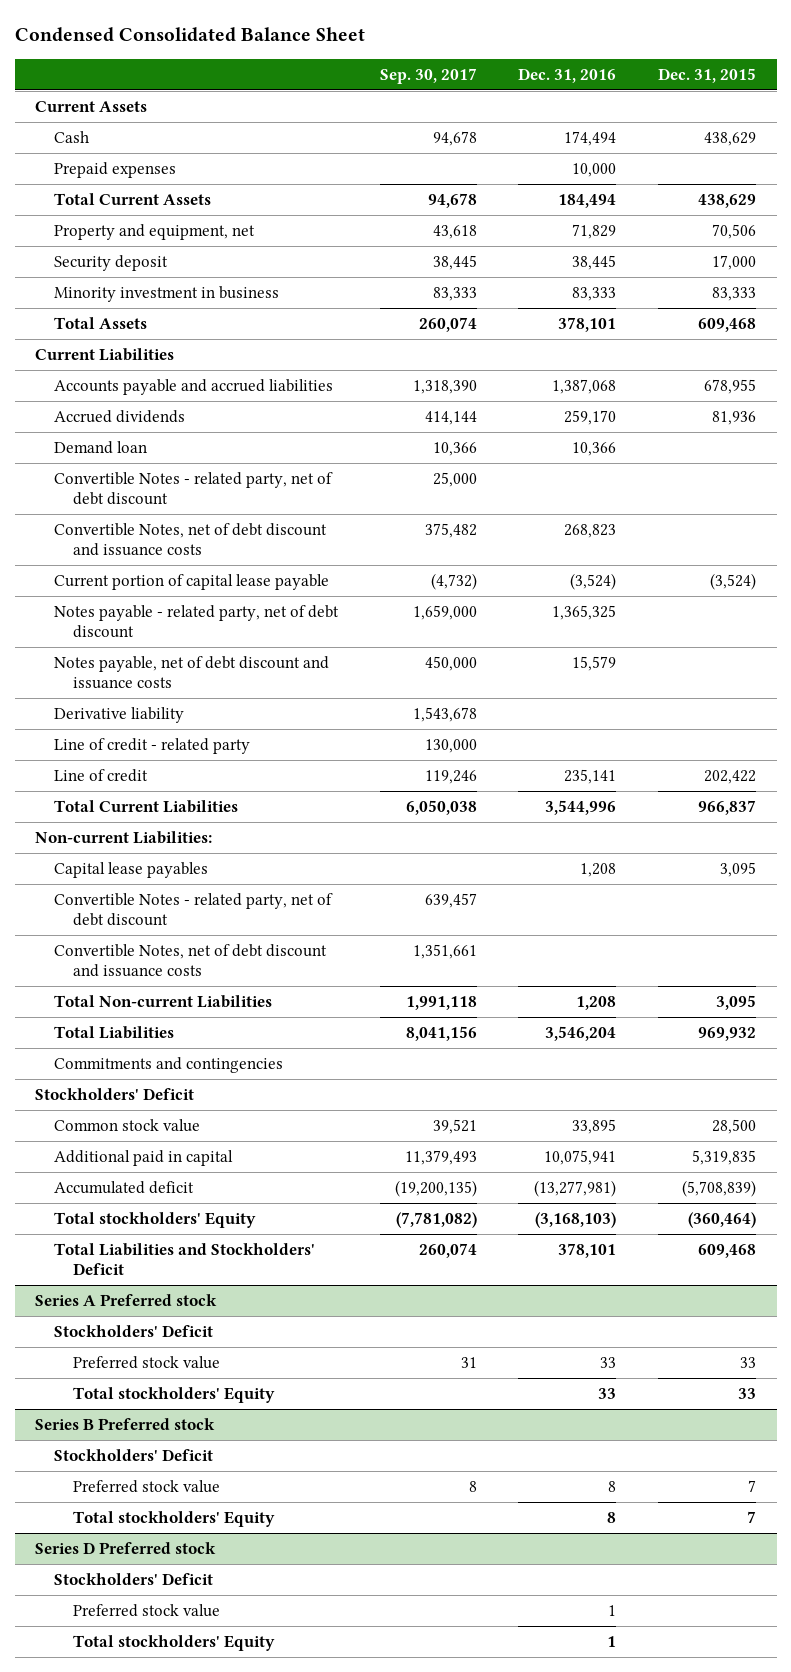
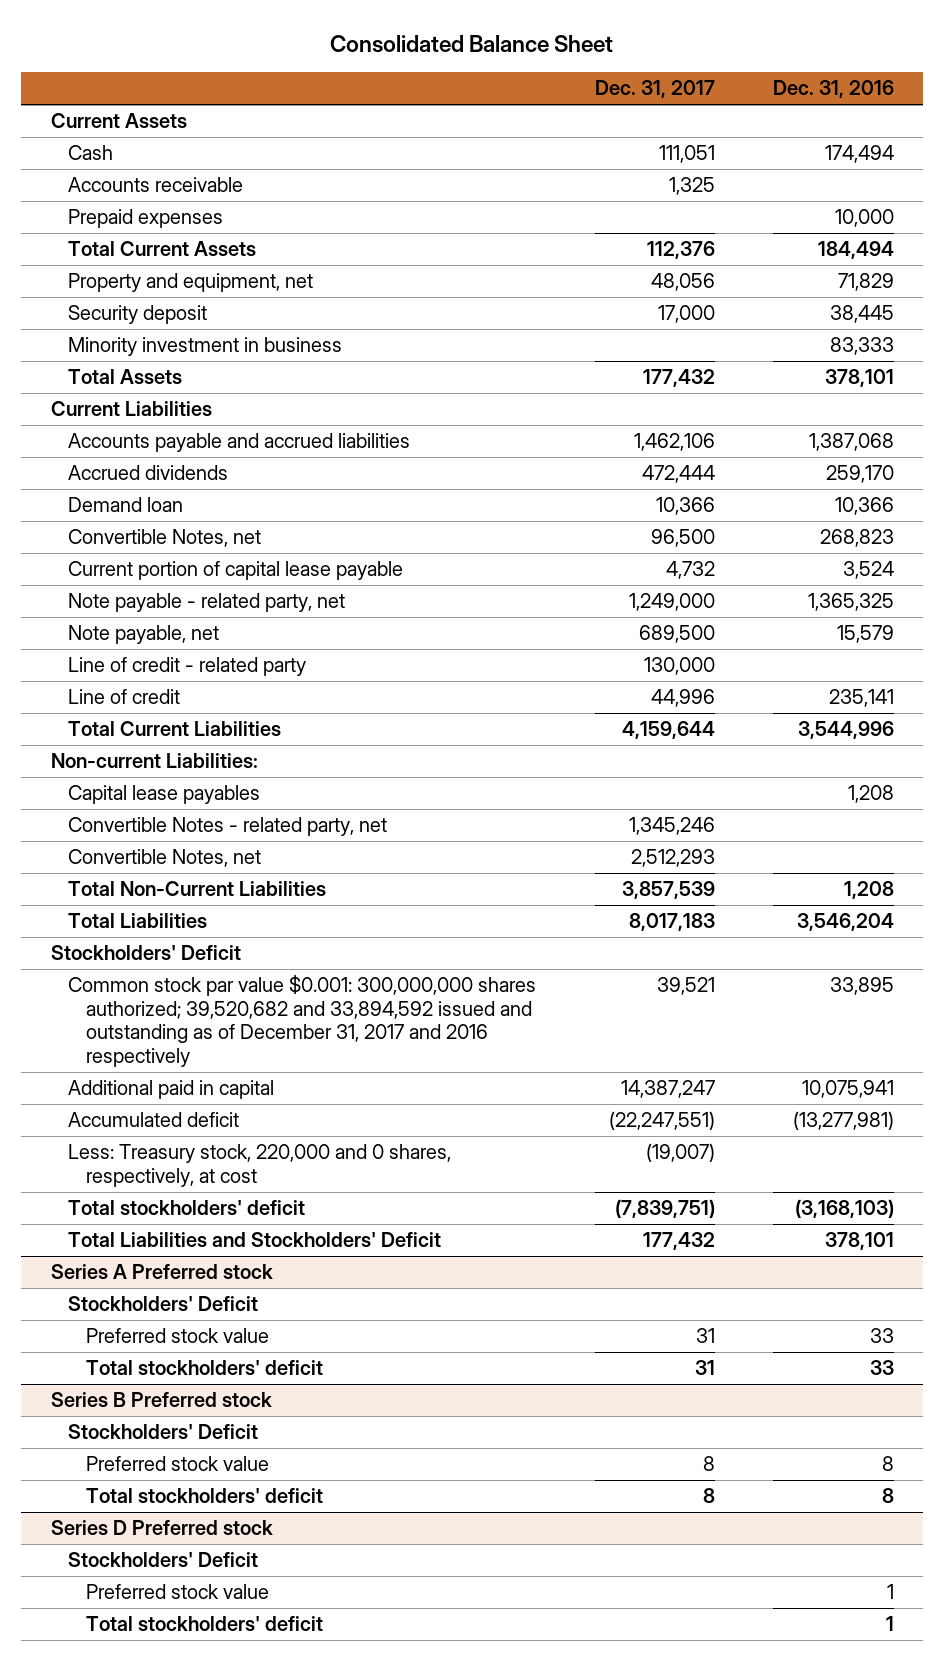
[14,27,365,43] Condensed Consolidated Balance Sheet -> [330,35,614,54] Consolidated Balance Sheet
[379,67,477,84] Sep. 30, 2017 -> none
[657,67,756,83] Dec. 31, 2015 -> none
none -> [594,80,715,99] Dec. 31, 2017
none -> [68,177,244,193] Accounts receivable
[54,472,334,506] Convertible Notes - related party, net of debt discount -> none
[54,707,185,724] Derivative liability -> none
[54,523,328,557] Convertible Notes, net of debt discount and issuance costs -> [68,529,262,548] Convertible Notes, net
[570,573,617,591] (3,524) -> [843,561,895,580] 3,524
[54,605,340,639] Notes payable - related party, net of debt discount -> [68,593,346,613] Note payable - related party, net
[54,656,330,690] Notes payable, net of debt discount and issuance costs -> [68,625,220,645] Note payable, net
[54,893,334,927] Convertible Notes - related party, net of debt discount -> [68,817,388,837] Convertible Notes - related party, net
[54,944,328,978] Convertible Notes, net of debt discount and issuance costs -> [68,849,262,868] Convertible Notes, net
[54,995,273,1009] Total Non-current Liabilities -> [68,881,327,897] Total Non-Current Liabilities
[54,1057,284,1074] Commitments and contingencies -> none
[54,1119,201,1133] Common stock value -> [68,975,537,1067] Common stock par value $0.001: 300,000,000 shares authorized; 39,520,682 and 33,894,592 issued and outstanding as of December 31, 2017 and 2016 respectively
none -> [68,1144,452,1187] Less: Treasury stock, 220,000 and 0 shares, respectively, at cost
[54,1212,257,1229] Total stockholders' Equity -> [68,1200,306,1216] Total stockholders' deficit
[73,1387,276,1404] Total stockholders' Equity -> [85,1360,323,1376] Total stockholders' deficit
[73,1511,276,1528] Total stockholders' Equity -> [85,1488,323,1504] Total stockholders' deficit
[73,1635,276,1652] Total stockholders' Equity -> [85,1616,323,1632] Total stockholders' deficit

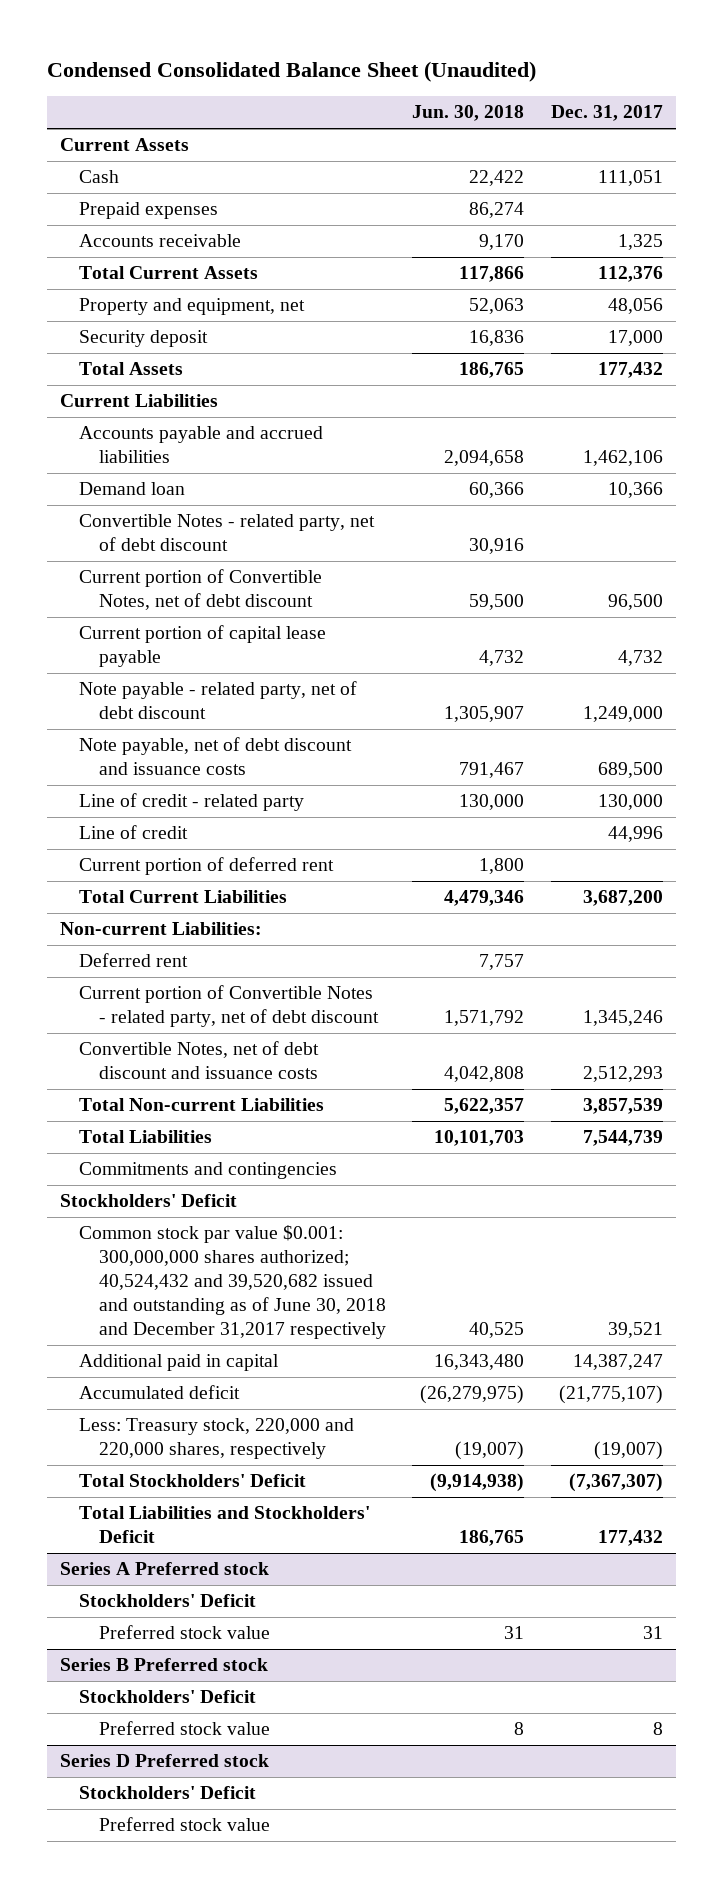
[330,35,614,54] Consolidated Balance Sheet -> [46,60,536,82] Condensed Consolidated Balance Sheet (Unaudited)
[773,80,895,99] Dec. 31, 2016 -> none
none -> [412,105,525,122] Jun. 30, 2018
[68,177,244,193] Accounts receivable -> [79,234,242,248] Accounts receivable
[68,337,343,357] Minority investment in business -> none
[68,465,229,481] Accrued dividends -> none
none -> [79,514,376,552] Convertible Notes - related party, net of debt discount
[68,529,262,548] Convertible Notes, net -> [79,569,323,611] Current portion of Convertible Notes, net of debt discount
[68,593,346,613] Note payable - related party, net -> [79,681,358,720] Note payable - related party, net of debt discount
[68,625,220,645] Note payable, net -> [79,737,353,776] Note payable, net of debt discount and issuance costs
none -> [79,857,335,876] Current portion of deferred rent
[621,721,715,740] 4,159,644 -> [583,890,664,907] 3,687,200
[68,785,261,805] Capital lease payables -> none
none -> [79,953,189,968] Deferred rent
[68,817,388,837] Convertible Notes - related party, net -> [79,985,379,1028] Current portion of Convertible Notes - related party, net of debt discount
[68,849,262,868] Convertible Notes, net -> [79,1041,320,1080] Convertible Notes, net of debt discount and issuance costs
[68,881,327,897] Total Non-Current Liabilities -> [79,1098,325,1112] Total Non-current Liabilities
[628,913,715,932] 8,017,183 -> [583,1130,664,1147] 7,544,739
none -> [79,1162,338,1180] Commitments and contingencies
[68,975,537,1067] Common stock par value $0.001: 300,000,000 shares authorized; 39,520,682 and 33,894,592 issued and outstanding as of December 31, 2017 and 2016 respectively -> [79,1225,386,1340] Common stock par value $0.001: 300,000,000 shares authorized; 40,524,432 and 39,520,682 issued and outstanding as of June 30, 2018 and December 31,2017 respectively
[608,1111,715,1131] (22,247,551) -> [559,1385,664,1405] (21,775,107)
[68,1144,452,1187] Less: Treasury stock, 220,000 and 0 shares, respectively, at cost -> [79,1418,355,1460] Less: Treasury stock, 220,000 and 220,000 shares, respectively
[68,1200,306,1216] Total stockholders' deficit -> [79,1474,307,1488] Total Stockholders' Deficit
[614,1199,715,1219] (7,839,751) -> [569,1473,664,1493] (7,367,307)
[85,1360,323,1376] Total stockholders' deficit -> none
[85,1488,323,1504] Total stockholders' deficit -> none
[85,1616,323,1632] Total stockholders' deficit -> none

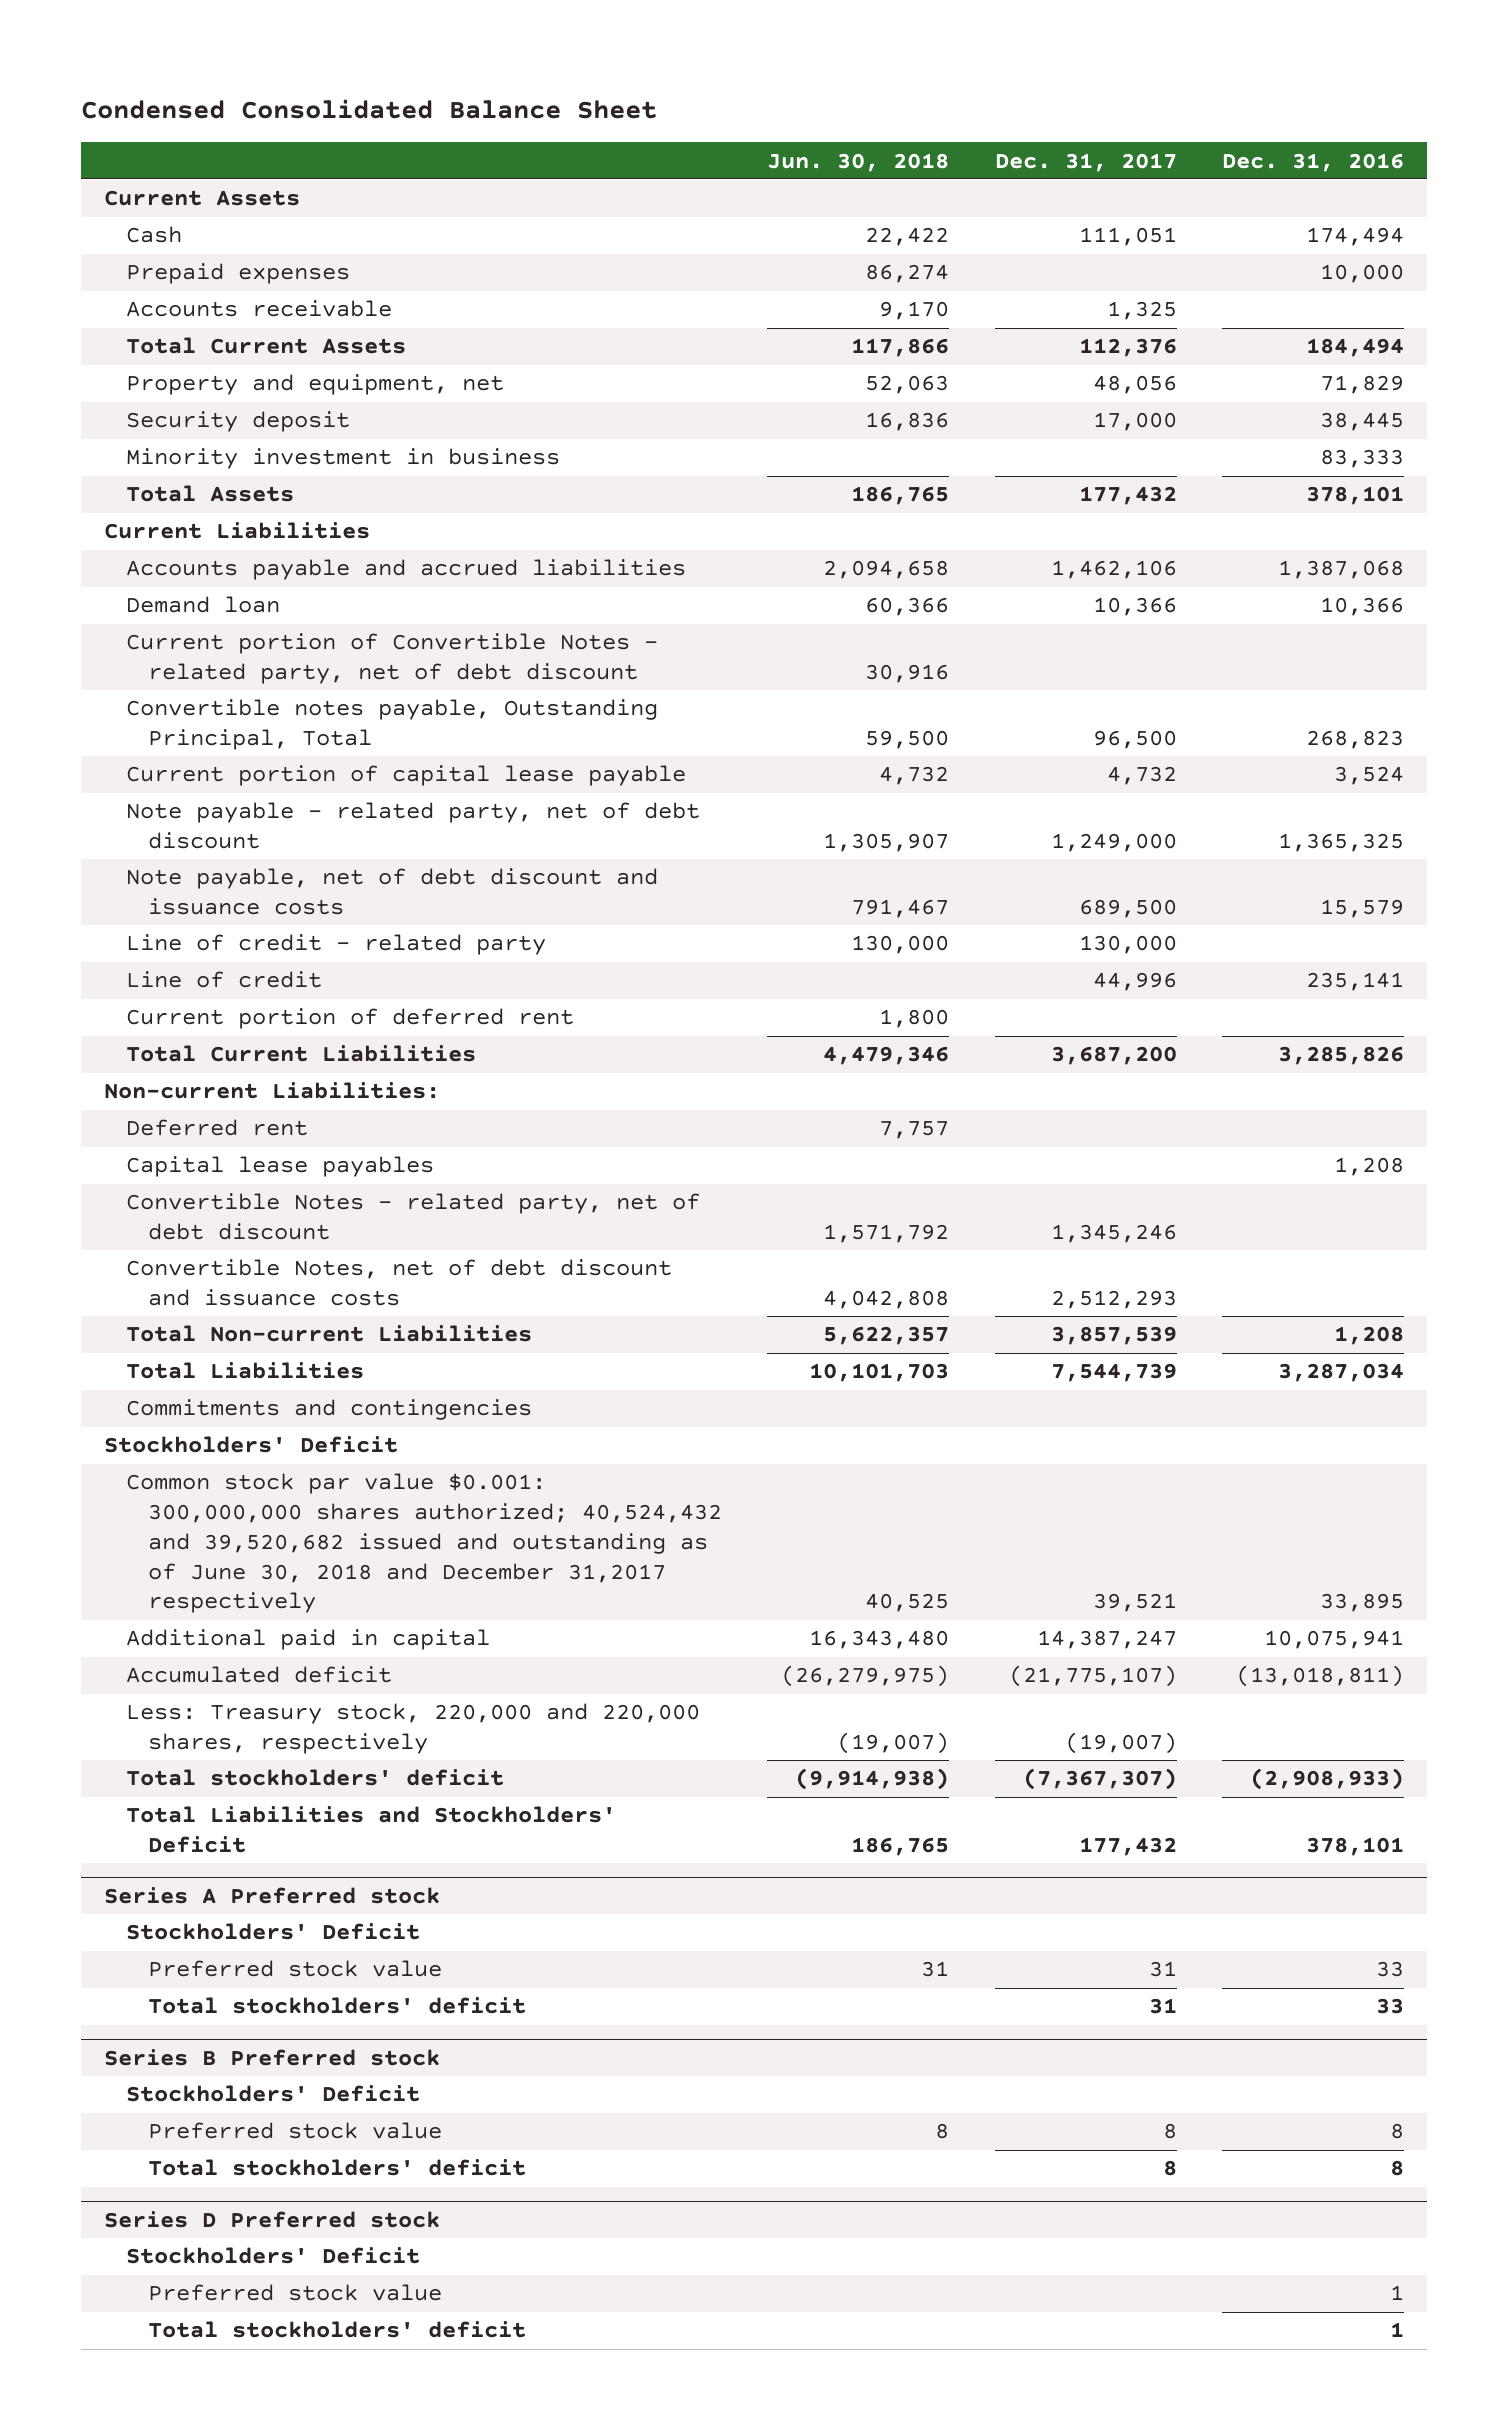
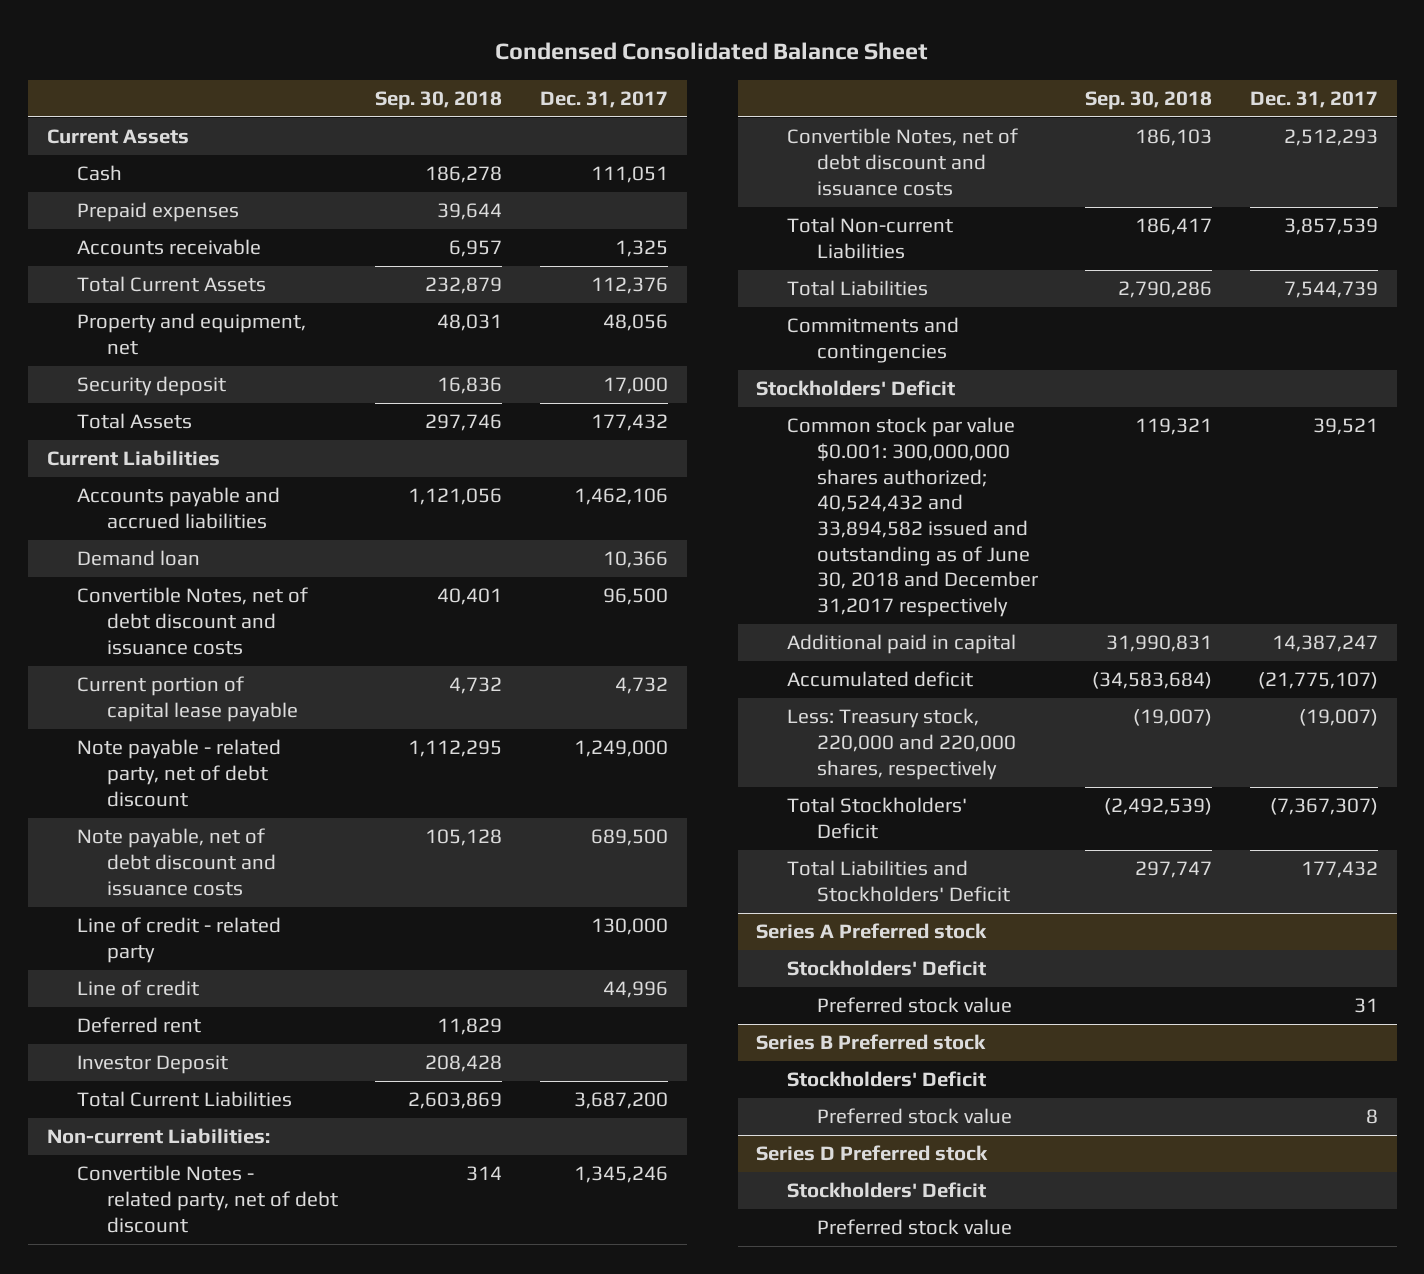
[767,152,950,172] Jun. 30, 2018 -> none
[1221,152,1404,172] Dec. 31, 2016 -> none
none -> [375,90,503,110] Sep. 30, 2018
[125,448,560,470] Minority investment in business -> none
[125,633,658,685] Current portion of Convertible Notes - related party, net of debt discount -> none
[125,699,658,751] Convertible notes payable, Outstanding Principal, Total -> [76,587,308,655] Convertible Notes, net of debt discount and issuance costs
[125,1008,574,1030] Current portion of deferred rent -> none
[125,1119,308,1137] Deferred rent -> [76,1017,201,1034] Deferred rent
none -> [76,1055,228,1075] Investor Deposit
[125,1156,434,1178] Capital lease payables -> none
[125,1473,723,1614] Common stock par value $0.001: 300,000,000 shares authorized; 40,524,432 and 39,520,682 issued and outstanding as of June 30, 2018 and December 31,2017 respectively -> [786,417,1038,618] Common stock par value $0.001: 300,000,000 shares authorized; 40,524,432 and 33,894,582 issued and outstanding as of June 30, 2018 and December 31,2017 respectively
[125,1769,504,1787] Total stockholders' deficit -> [786,797,967,839] Total Stockholders' Deficit
[148,1997,527,2015] Total stockholders' deficit -> none
[148,2159,527,2177] Total stockholders' deficit -> none
[148,2321,527,2339] Total stockholders' deficit -> none

